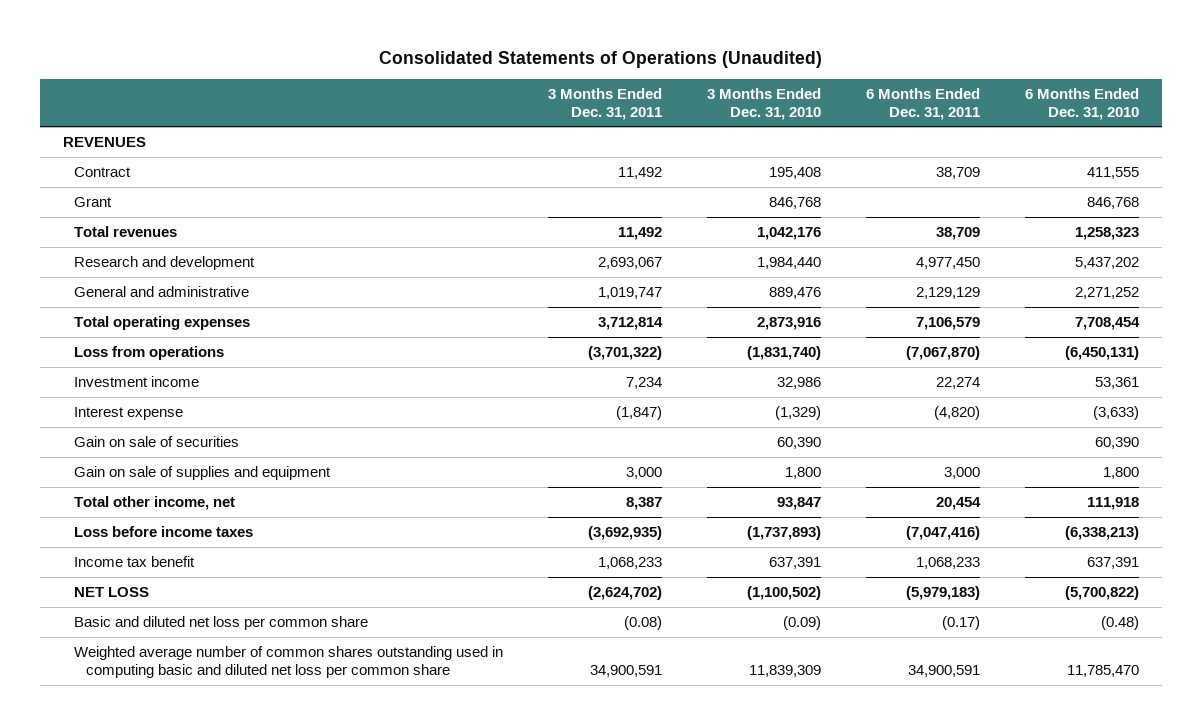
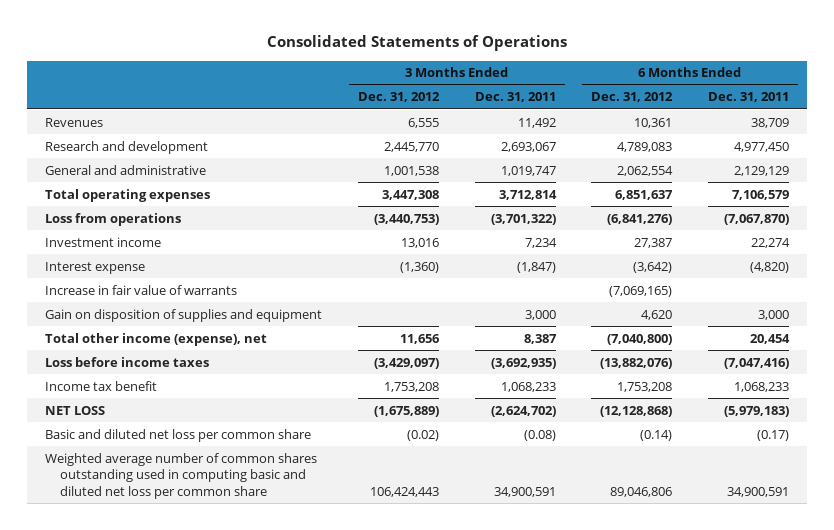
[378,50,822,68] Consolidated Statements of Operations (Unaudited) -> [267,35,568,52] Consolidated Statements of Operations
[707,87,822,120] 3 Months Ended Dec. 31, 2010 -> none
[1025,87,1140,120] 6 Months Ended Dec. 31, 2010 -> none
none -> [357,92,440,103] Dec. 31, 2012
none -> [591,92,674,103] Dec. 31, 2012
[62,137,146,148] REVENUES -> none
[74,167,132,178] Contract -> none
[74,197,113,208] Grant -> none
[74,226,178,238] Total revenues -> [44,117,103,127] Revenues
[74,436,240,448] Gain on sale of securities -> none
none -> [44,284,237,295] Increase in fair value of warrants
[74,466,332,481] Gain on sale of supplies and equipment -> [44,308,322,322] Gain on disposition of supplies and equipment
[74,496,236,511] Total other income, net -> [44,332,267,346] Total other income (expense), net

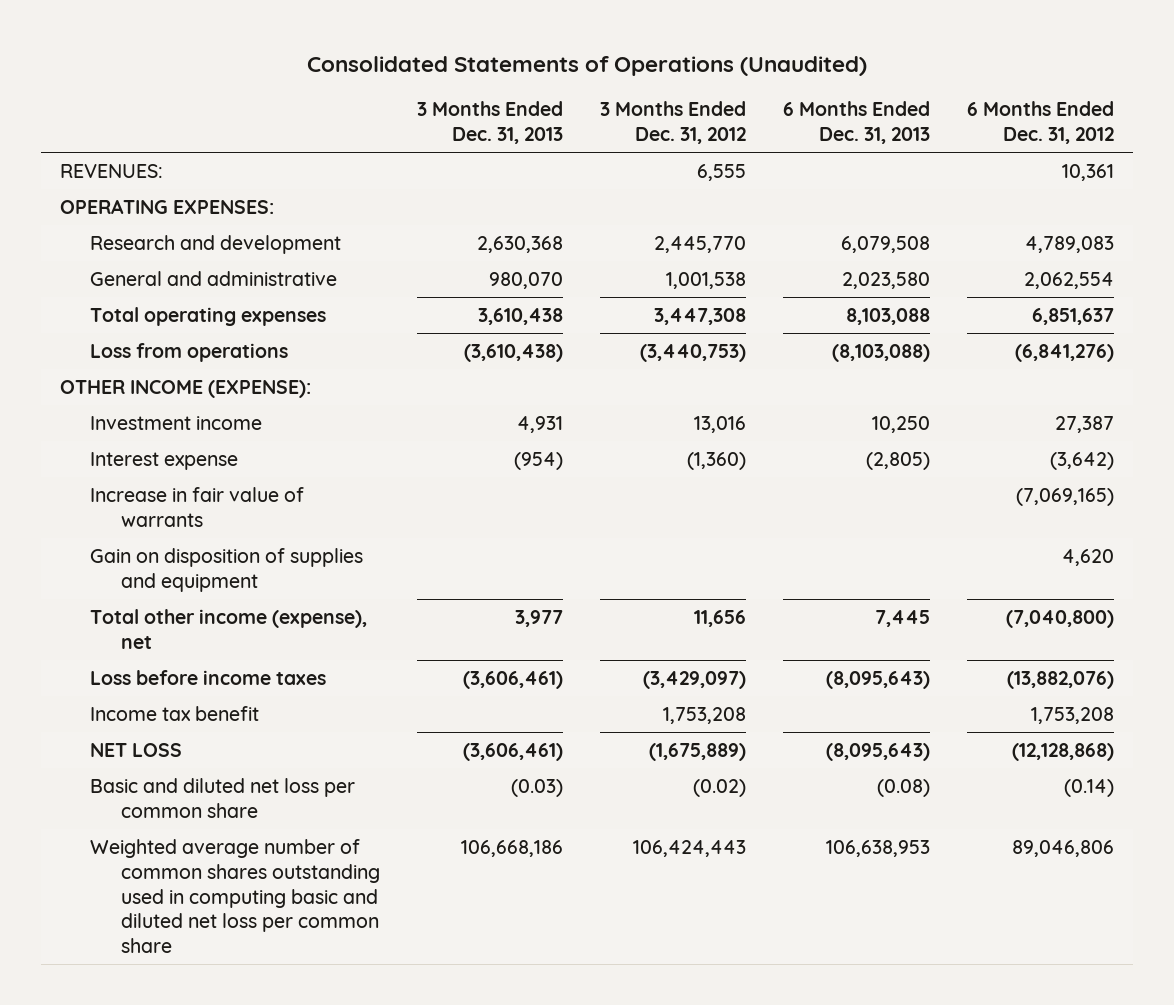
[267,35,568,52] Consolidated Statements of Operations -> [306,55,867,76] Consolidated Statements of Operations (Unaudited)
[474,92,556,103] Dec. 31, 2011 -> none
[708,92,790,103] Dec. 31, 2011 -> none
none -> [417,101,564,145] 3 Months Ended Dec. 31, 2013
none -> [783,101,931,145] 6 Months Ended Dec. 31, 2013
[44,117,103,127] Revenues -> [59,164,163,179] REVENUES:
none -> [59,199,274,215] OPERATING EXPENSES:
none -> [59,380,311,399] OTHER INCOME (EXPENSE):

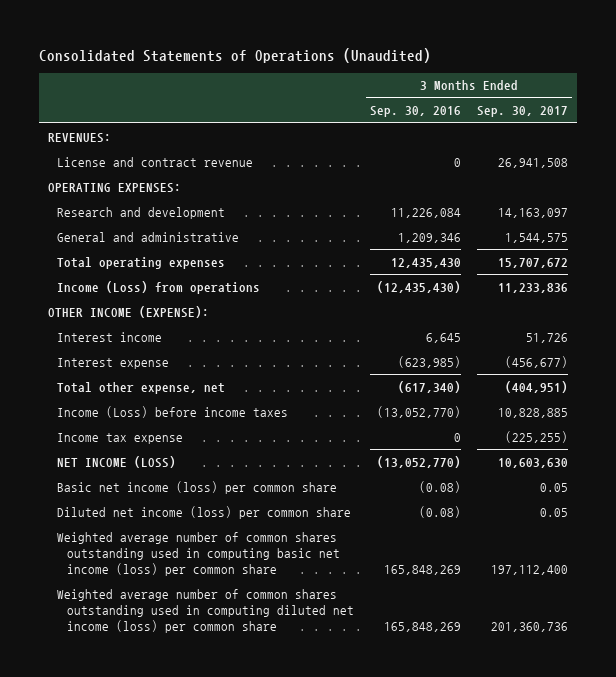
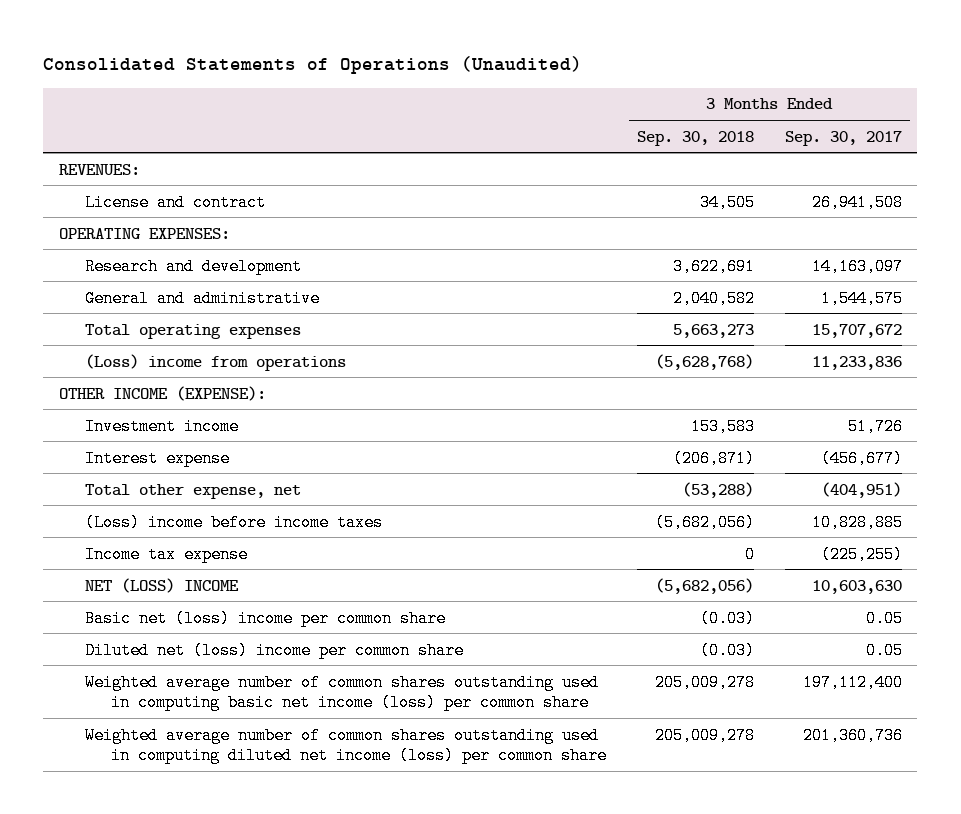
[369,106,461,118] Sep. 30, 2016 -> none
none -> [636,130,754,146] Sep. 30, 2018
[57,156,254,167] License and contract revenue -> [84,193,266,211] License and contract
[57,280,261,294] Income (Loss) from operations -> [84,353,346,371] (Loss) income from operations
[57,331,163,342] Interest income -> [84,417,239,435] Investment income
[57,405,289,418] Income (Loss) before income taxes -> [84,513,383,531] (Loss) income before income taxes
[57,455,177,468] NET INCOME (LOSS) -> [84,577,239,593] NET (LOSS) INCOME
[57,480,338,494] Basic net income (loss) per common share -> [84,609,446,627] Basic net (loss) income per common share
[57,505,352,519] Diluted net income (loss) per common share -> [84,641,464,659] Diluted net (loss) income per common share

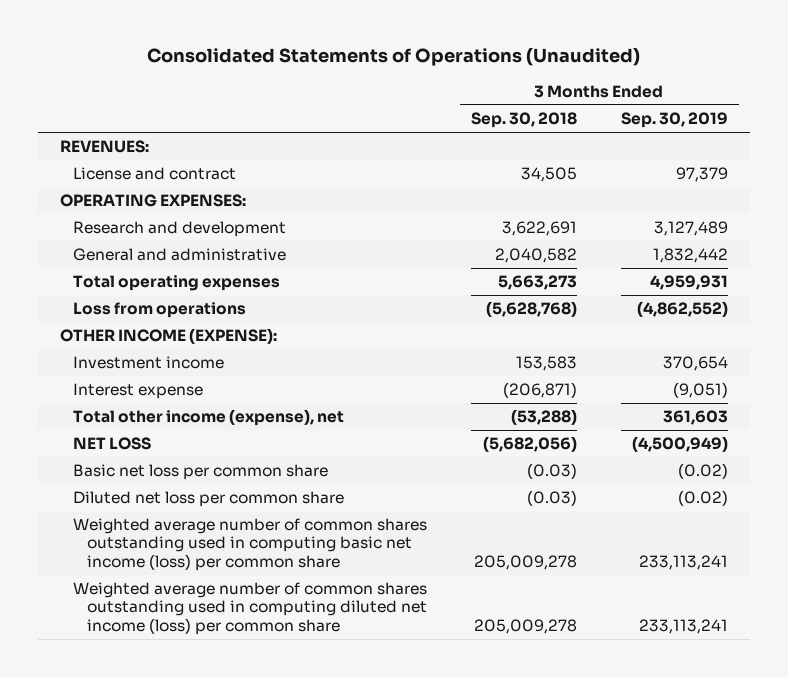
[784,130,902,146] Sep. 30, 2017 -> none
none -> [620,112,728,129] Sep. 30, 2019
[84,353,346,371] (Loss) income from operations -> [73,302,247,319] Loss from operations
[84,513,383,531] (Loss) income before income taxes -> none
[84,545,248,563] Income tax expense -> none
[84,483,301,499] Total other expense, net -> [73,409,345,427] Total other income (expense), net
[84,577,239,593] NET (LOSS) INCOME -> [73,437,152,451] NET LOSS
[84,609,446,627] Basic net (loss) income per common share -> [73,464,329,481] Basic net loss per common share
[84,641,464,659] Diluted net (loss) income per common share -> [73,491,345,508] Diluted net loss per common share

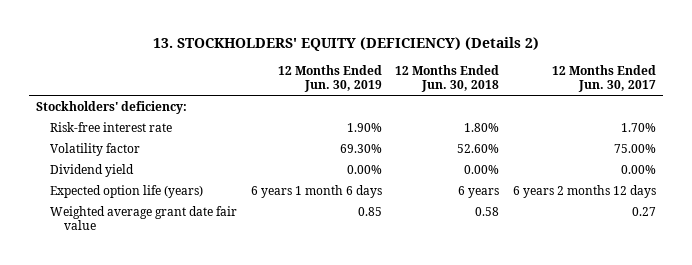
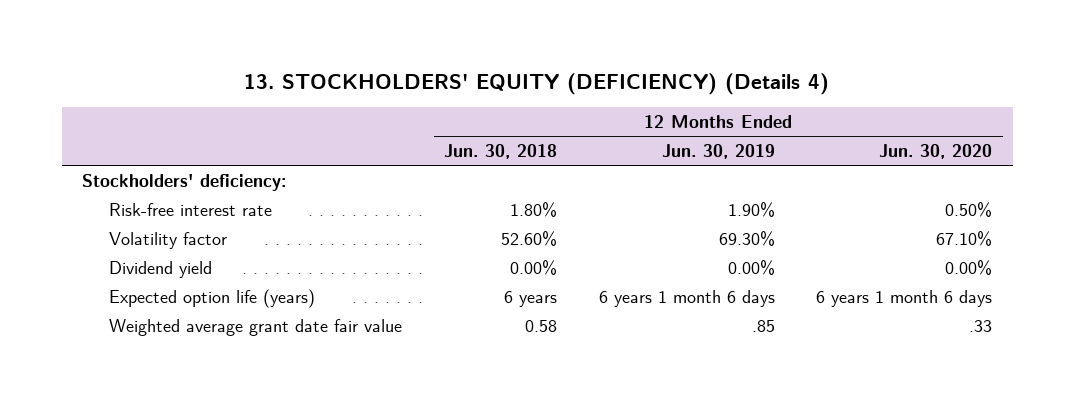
[153,37,540,52] 13. STOCKHOLDERS' EQUITY (DEFICIENCY) (Details 2) -> [244,73,830,96] 13. STOCKHOLDERS' EQUITY (DEFICIENCY) (Details 4)
[552,65,657,93] 12 Months Ended Jun. 30, 2017 -> none
none -> [879,144,993,160] Jun. 30, 2020
[357,206,382,216] 0.85 -> [751,319,775,332] .85

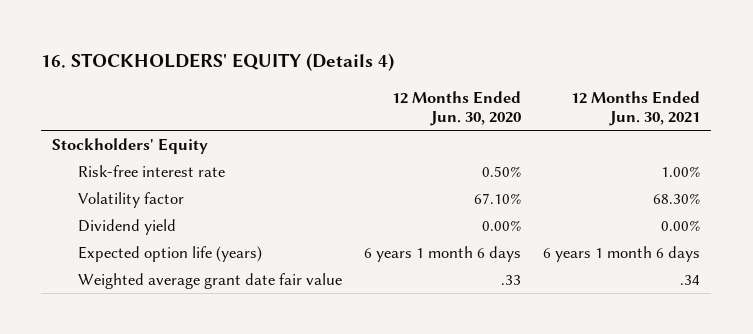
[244,73,830,96] 13. STOCKHOLDERS' EQUITY (DEFICIENCY) (Details 4) -> [41,53,395,72] 16. STOCKHOLDERS' EQUITY (Details 4)
[444,144,558,160] Jun. 30, 2018 -> none
[661,144,775,160] Jun. 30, 2019 -> none
none -> [571,90,701,126] 12 Months Ended Jun. 30, 2021
[82,173,287,191] Stockholders' deficiency: -> [52,137,209,154] Stockholders' Equity

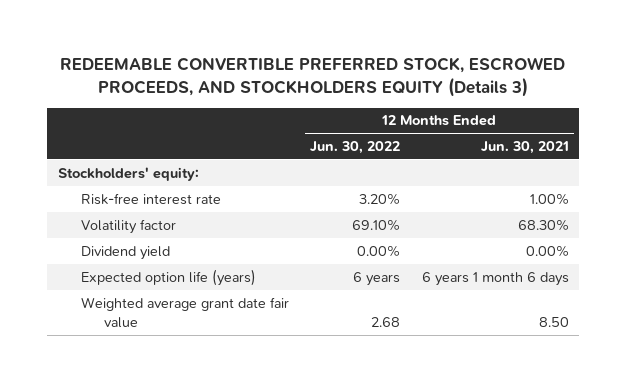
[41,53,395,72] 16. STOCKHOLDERS' EQUITY (Details 4) -> [60,57,566,97] REDEEMABLE CONVERTIBLE PREFERRED STOCK, ESCROWED PROCEEDS, AND STOCKHOLDERS EQUITY (Details 3)
[392,90,522,126] 12 Months Ended Jun. 30, 2020 -> none
none -> [310,141,401,155] Jun. 30, 2022
[52,137,209,154] Stockholders' Equity -> [58,166,200,181] Stockholders' equity:
[680,274,701,285] .34 -> [538,316,569,327] 8.50

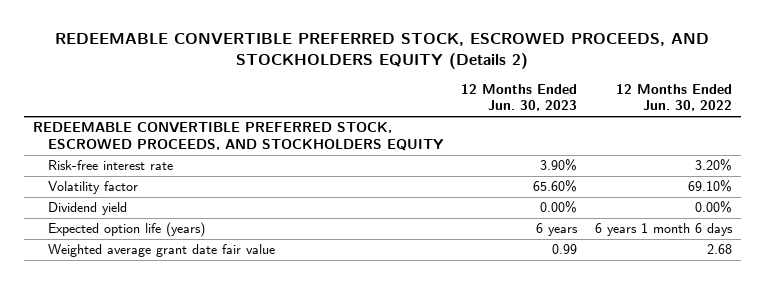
[60,57,566,97] REDEEMABLE CONVERTIBLE PREFERRED STOCK, ESCROWED PROCEEDS, AND STOCKHOLDERS EQUITY (Details 3) -> [55,33,710,70] REDEEMABLE CONVERTIBLE PREFERRED STOCK, ESCROWED PROCEEDS, AND STOCKHOLDERS EQUITY (Details 2)
[480,141,569,155] Jun. 30, 2021 -> none
none -> [460,83,577,112] 12 Months Ended Jun. 30, 2023
[58,166,200,181] Stockholders' equity: -> none
none -> [32,122,443,151] REDEEMABLE CONVERTIBLE PREFERRED STOCK, ESCROWED PROCEEDS, AND STOCKHOLDERS EQUITY
[353,271,401,286] 6 years -> [594,223,733,237] 6 years 1 month 6 days

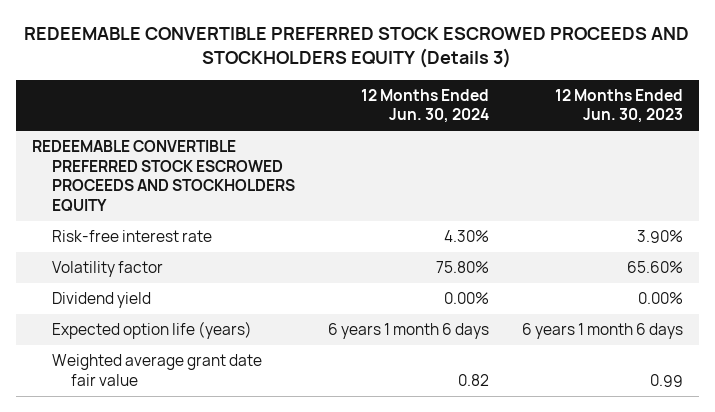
[55,33,710,70] REDEEMABLE CONVERTIBLE PREFERRED STOCK, ESCROWED PROCEEDS, AND STOCKHOLDERS EQUITY (Details 2) -> [24,26,690,69] REDEEMABLE CONVERTIBLE PREFERRED STOCK ESCROWED PROCEEDS AND STOCKHOLDERS EQUITY (Details 3)
[615,83,732,112] 12 Months Ended Jun. 30, 2022 -> none
none -> [360,88,489,124] 12 Months Ended Jun. 30, 2024
[32,122,443,151] REDEEMABLE CONVERTIBLE PREFERRED STOCK, ESCROWED PROCEEDS, AND STOCKHOLDERS EQUITY -> [32,140,295,212] REDEEMABLE CONVERTIBLE PREFERRED STOCK ESCROWED PROCEEDS AND STOCKHOLDERS EQUITY
[535,223,578,237] 6 years -> [521,323,683,340] 6 years 1 month 6 days

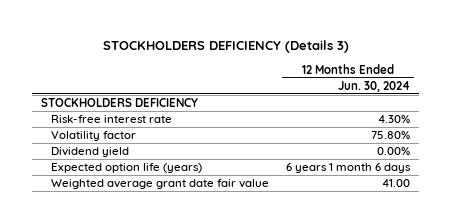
[24,26,690,69] REDEEMABLE CONVERTIBLE PREFERRED STOCK ESCROWED PROCEEDS AND STOCKHOLDERS EQUITY (Details 3) -> [102,40,349,54] STOCKHOLDERS DEFICIENCY (Details 3)
[554,88,683,124] 12 Months Ended Jun. 30, 2023 -> none
[32,140,295,212] REDEEMABLE CONVERTIBLE PREFERRED STOCK ESCROWED PROCEEDS AND STOCKHOLDERS EQUITY -> none
none -> [41,98,199,108] STOCKHOLDERS DEFICIENCY
[457,373,489,386] 0.82 -> [382,179,411,188] 41.00

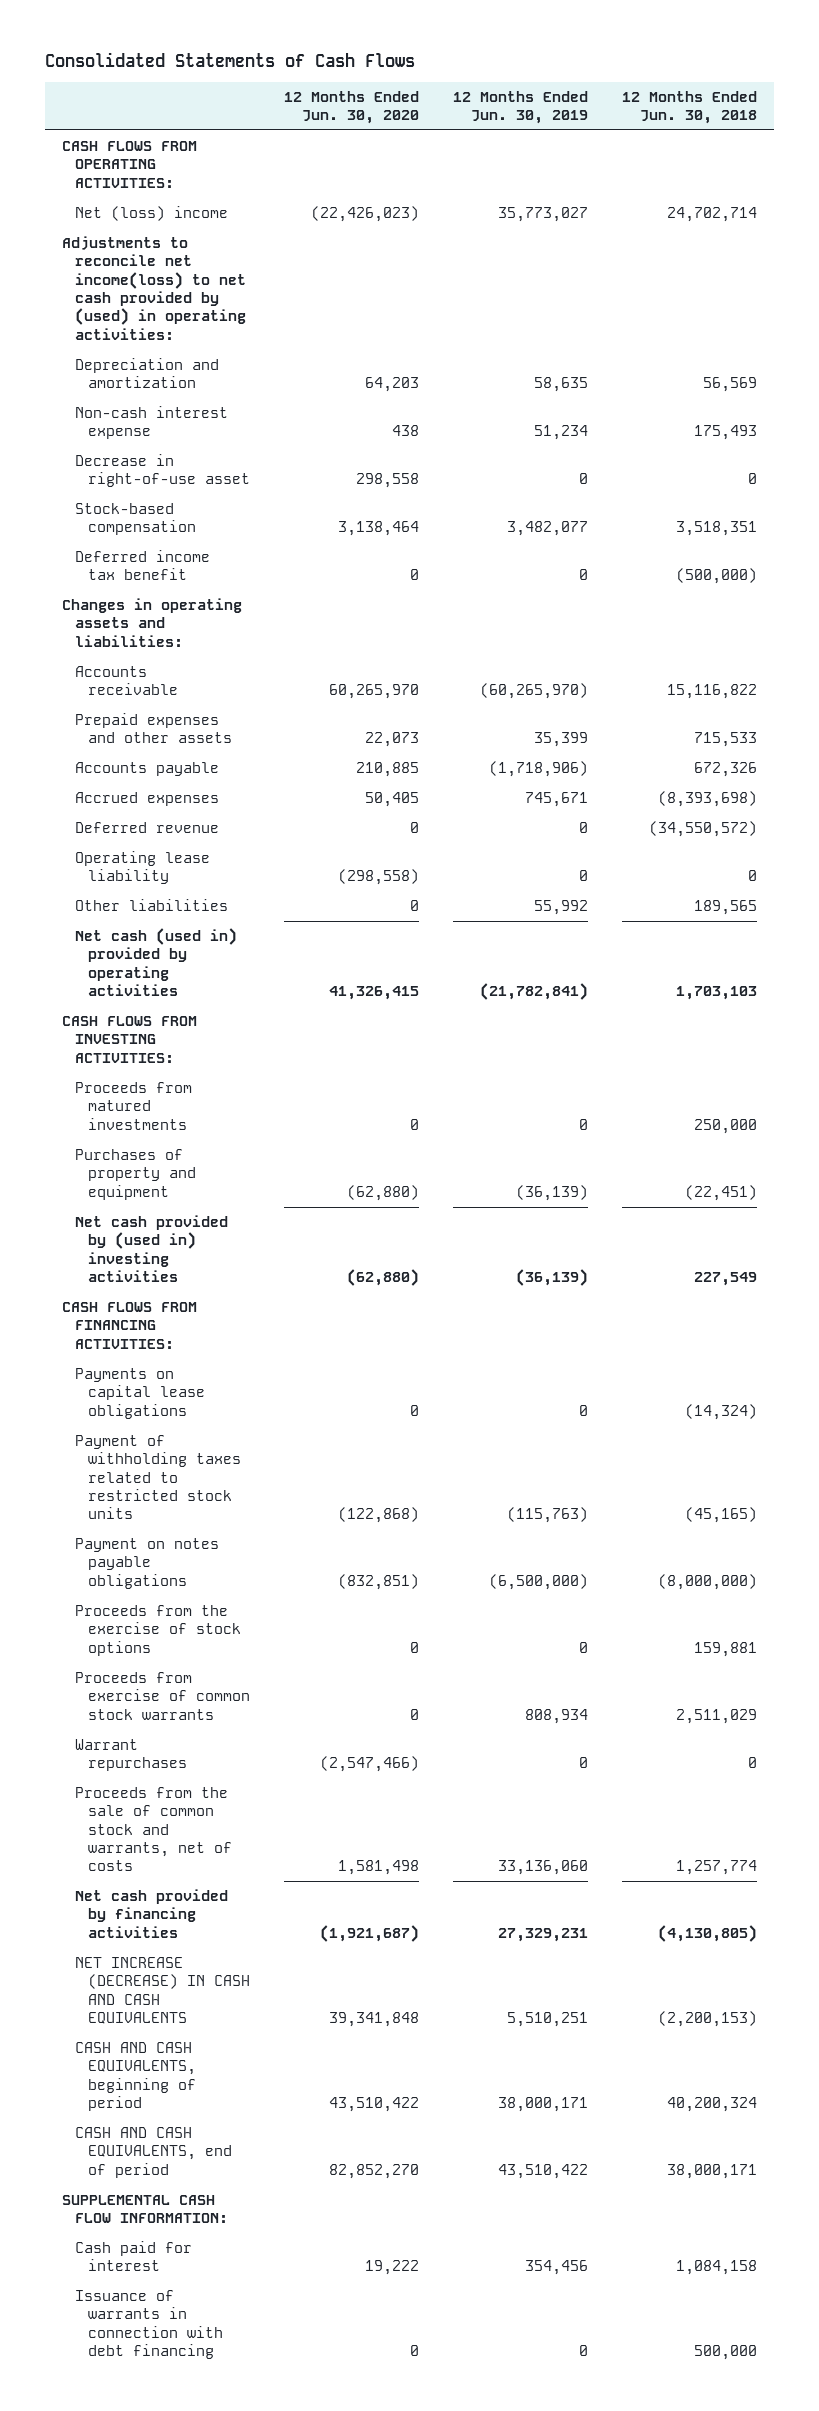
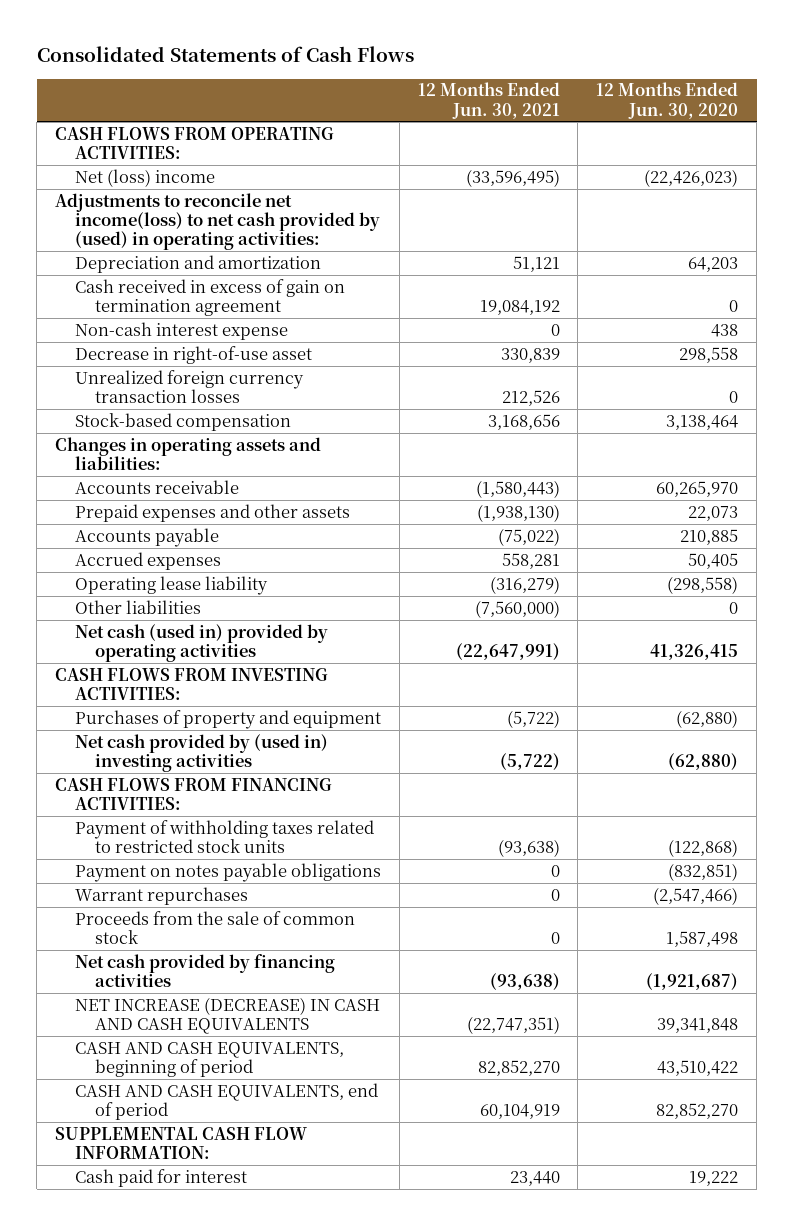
[453,90,589,124] 12 Months Ended Jun. 30, 2019 -> none
[622,90,758,124] 12 Months Ended Jun. 30, 2018 -> none
none -> [417,82,560,119] 12 Months Ended Jun. 30, 2021
none -> [74,278,345,316] Cash received in excess of gain on termination agreement
none -> [74,369,304,403] Unrealized foreign currency transaction losses
[74,550,210,581] Deferred income tax benefit -> none
[74,822,219,834] Deferred revenue -> none
[74,1082,192,1130] Proceeds from matured investments -> none
[74,1368,206,1419] Payments on capital lease obligations -> none
[74,1605,242,1656] Proceeds from the exercise of stock options -> none
[74,1672,251,1720] Proceeds from exercise of common stock warrants -> none
[74,1787,233,1872] Proceeds from the sale of common stock and warrants, net of costs -> [74,910,355,944] Proceeds from the sale of common stock
[338,1860,420,1876] 1,581,498 -> [666,930,739,947] 1,587,498
[74,2290,224,2360] Issuance of warrants in connection with debt financing -> none

